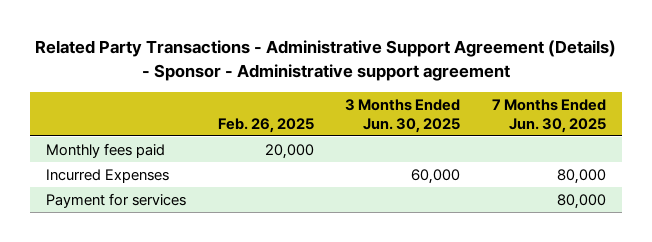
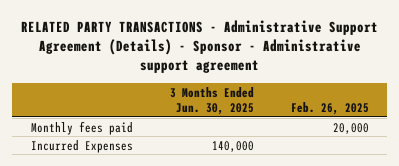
[34,40,616,81] Related Party Transactions - Administrative Support Agreement (Details) - Sponsor - Administrative support agreement -> [20,19,378,74] RELATED PARTY TRANSACTIONS - Administrative Support Agreement (Details) - Sponsor - Administrative support agreement
[491,98,606,133] 7 Months Ended Jun. 30, 2025 -> none
[45,192,186,208] Payment for services -> none
[411,168,461,184] 60,000 -> [211,140,254,152] 140,000

